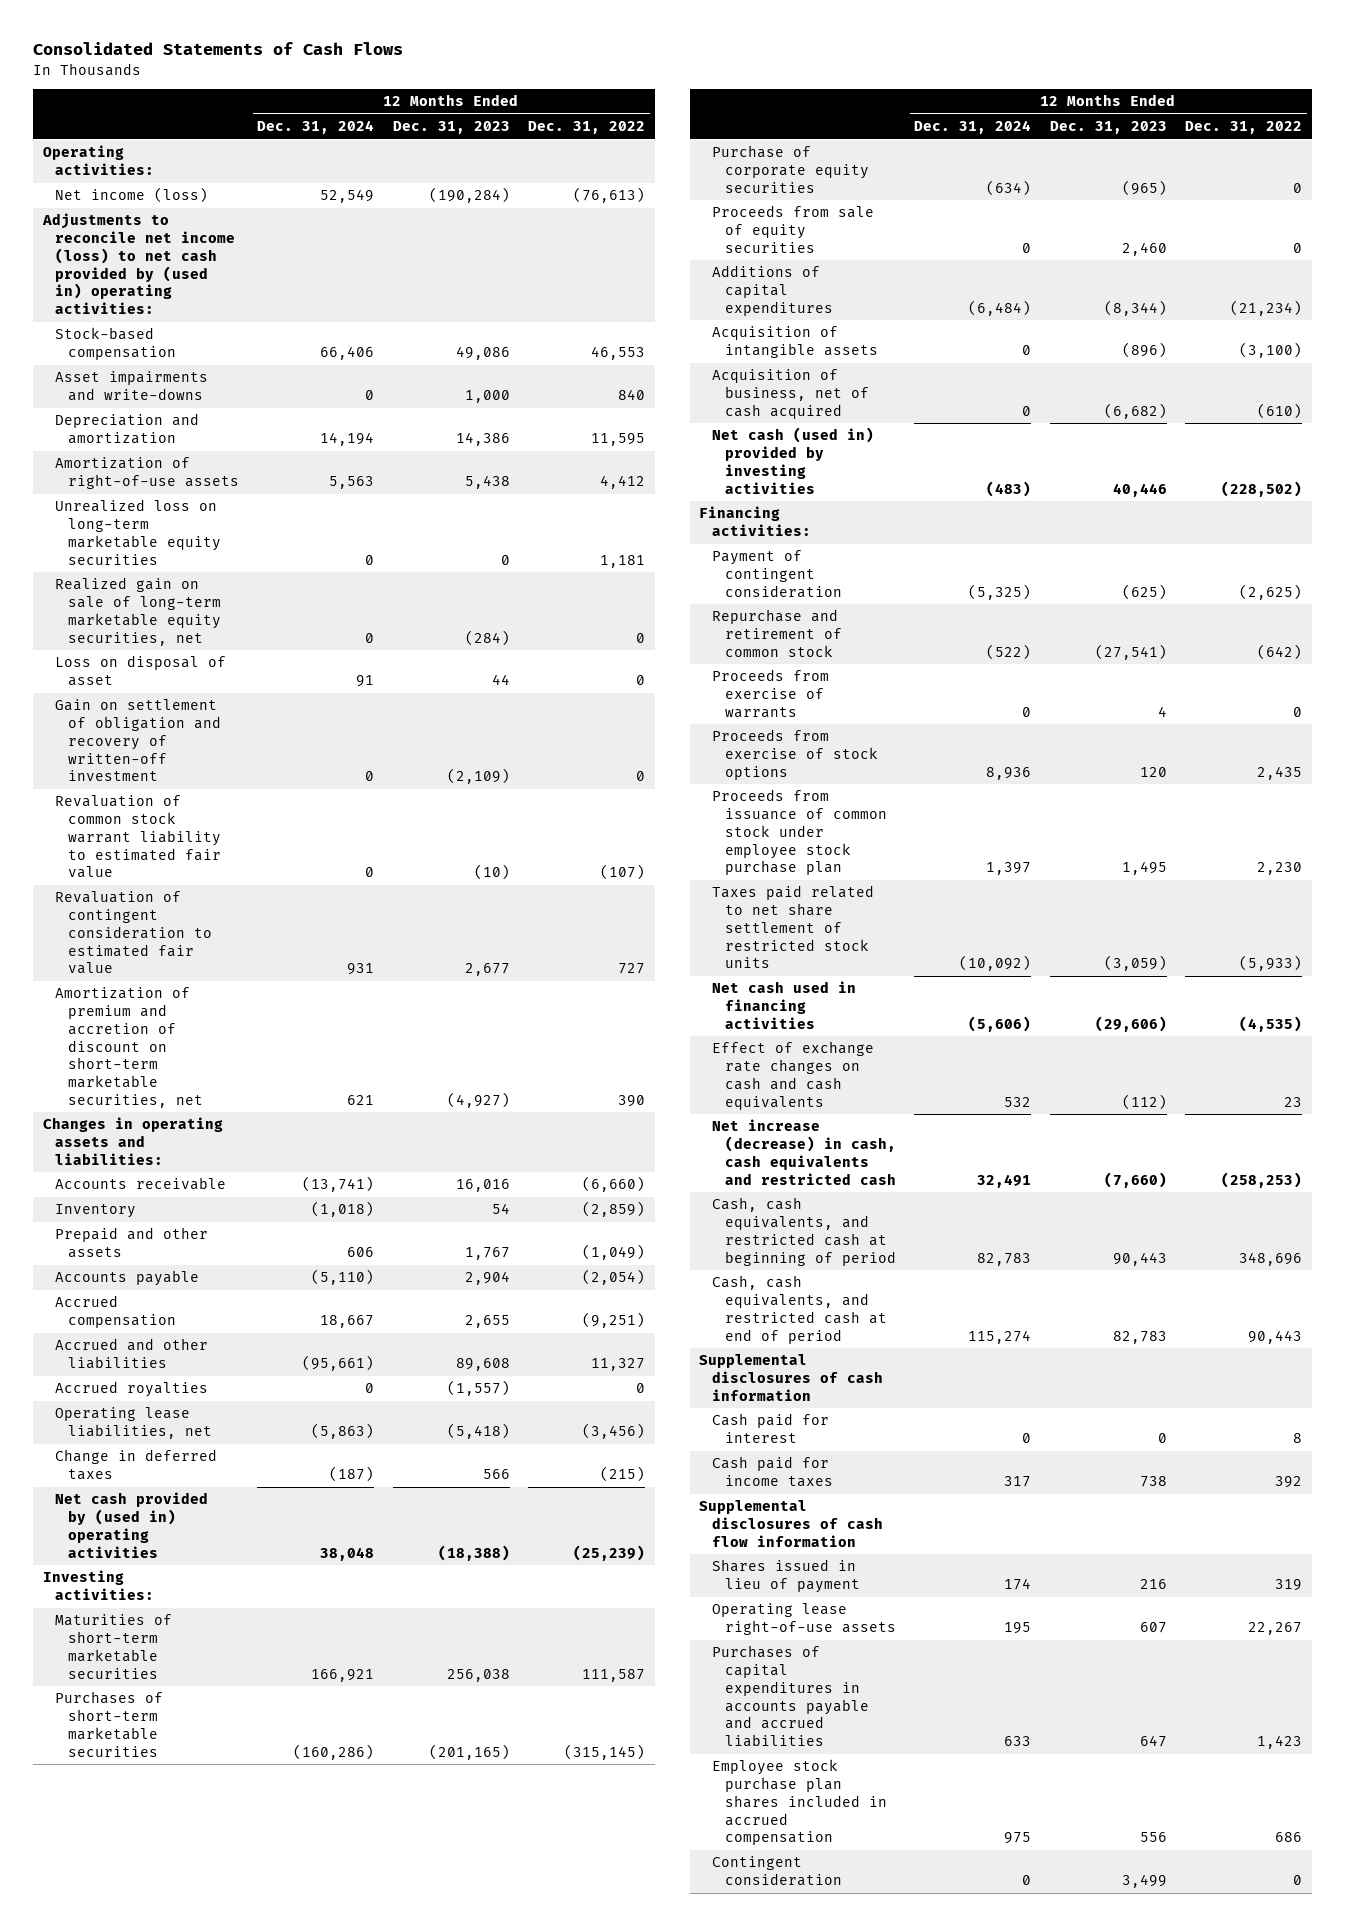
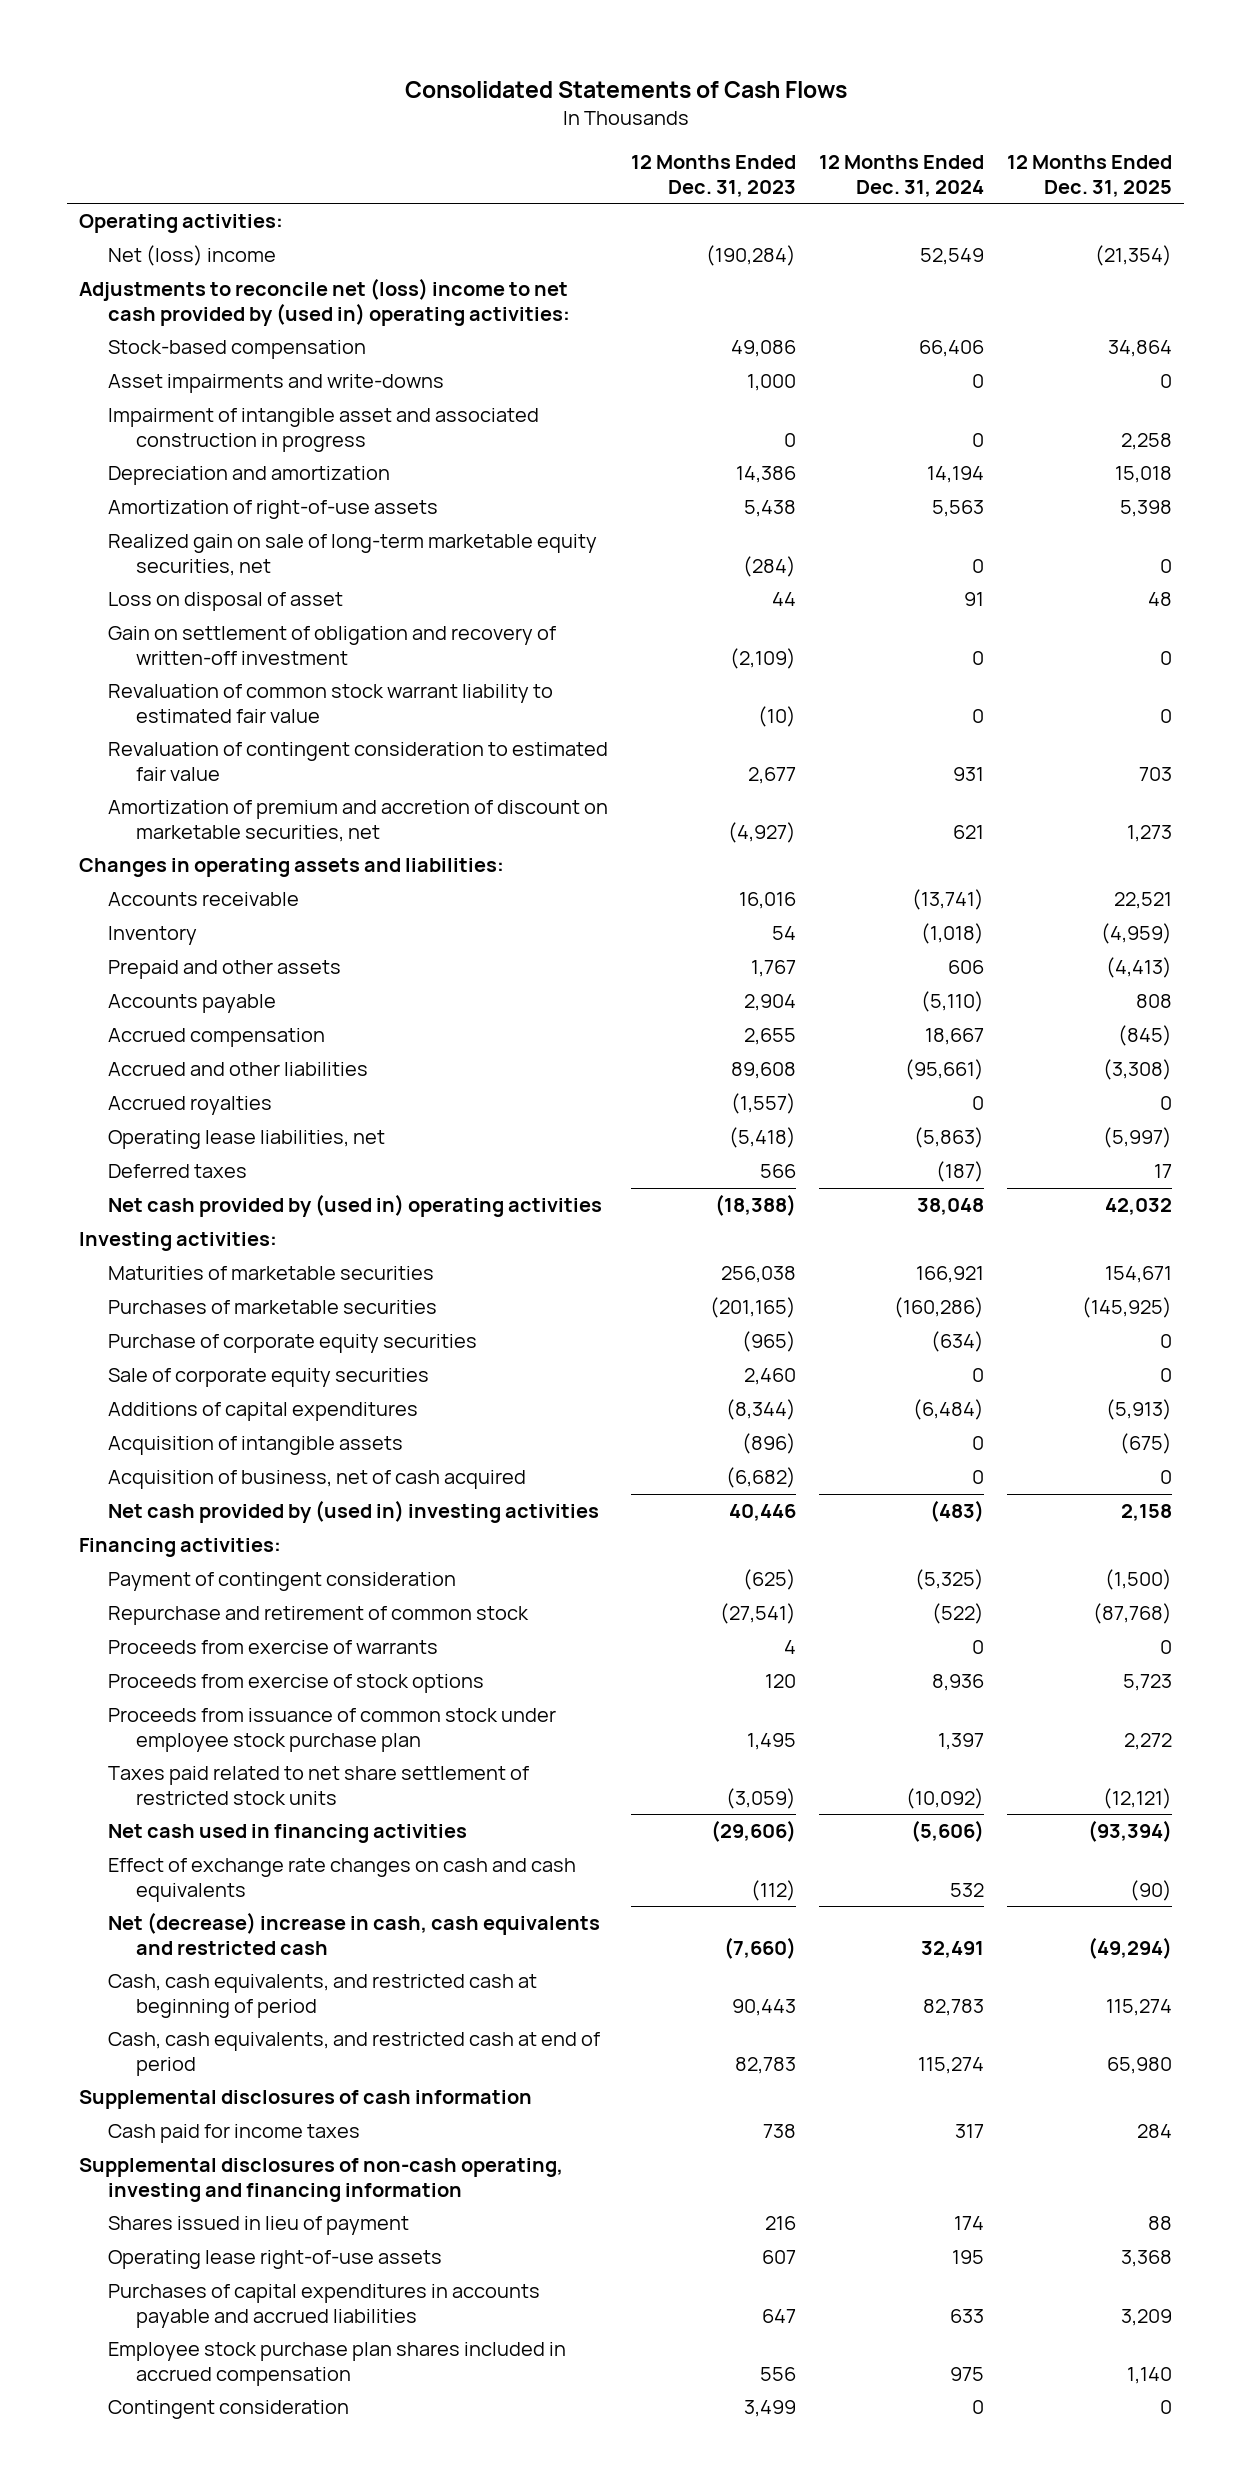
[528,121,646,135] Dec. 31, 2022 -> none
none -> [1007,155,1173,197] 12 Months Ended Dec. 31, 2025
[55,187,209,204] Net income (loss) -> [107,245,276,267] Net (loss) income
[41,213,236,315] Adjustments to reconcile net income (loss) to net cash provided by (used in) operating activities: -> [78,278,570,326] Adjustments to reconcile net (loss) income to net cash provided by (used in) operating activities:
none -> [107,408,539,452] Impairment of intangible asset and associated construction in progress
[55,499,221,565] Unrealized loss on long-term marketable equity securities -> none
[55,987,203,1108] Amortization of premium and accretion of discount on short-term marketable securities, net -> [107,800,608,842] Amortization of premium and accretion of discount on marketable securities, net
[55,1449,218,1481] Change in deferred taxes -> [107,1164,247,1179] Deferred taxes
[55,1614,173,1679] Maturities of short-term marketable securities -> [107,1266,434,1281] Maturities of marketable securities
[55,1691,164,1757] Purchases of short-term marketable securities -> [107,1300,437,1315] Purchases of marketable securities
[712,205,875,253] Proceeds from sale of equity securities -> [107,1368,429,1388] Sale of corporate equity securities
[712,427,875,494] Net cash (used in) provided by investing activities -> [107,1500,599,1524] Net cash provided by (used in) investing activities
[712,1119,896,1185] Net increase (decrease) in cash, cash equivalents and restricted cash -> [107,1912,600,1955] Net (decrease) increase in cash, cash equivalents and restricted cash
[712,1413,830,1444] Cash paid for interest -> none
[699,1500,884,1547] Supplemental disclosures of cash flow information -> [78,2158,563,2202] Supplemental disclosures of non-cash operating, investing and financing information

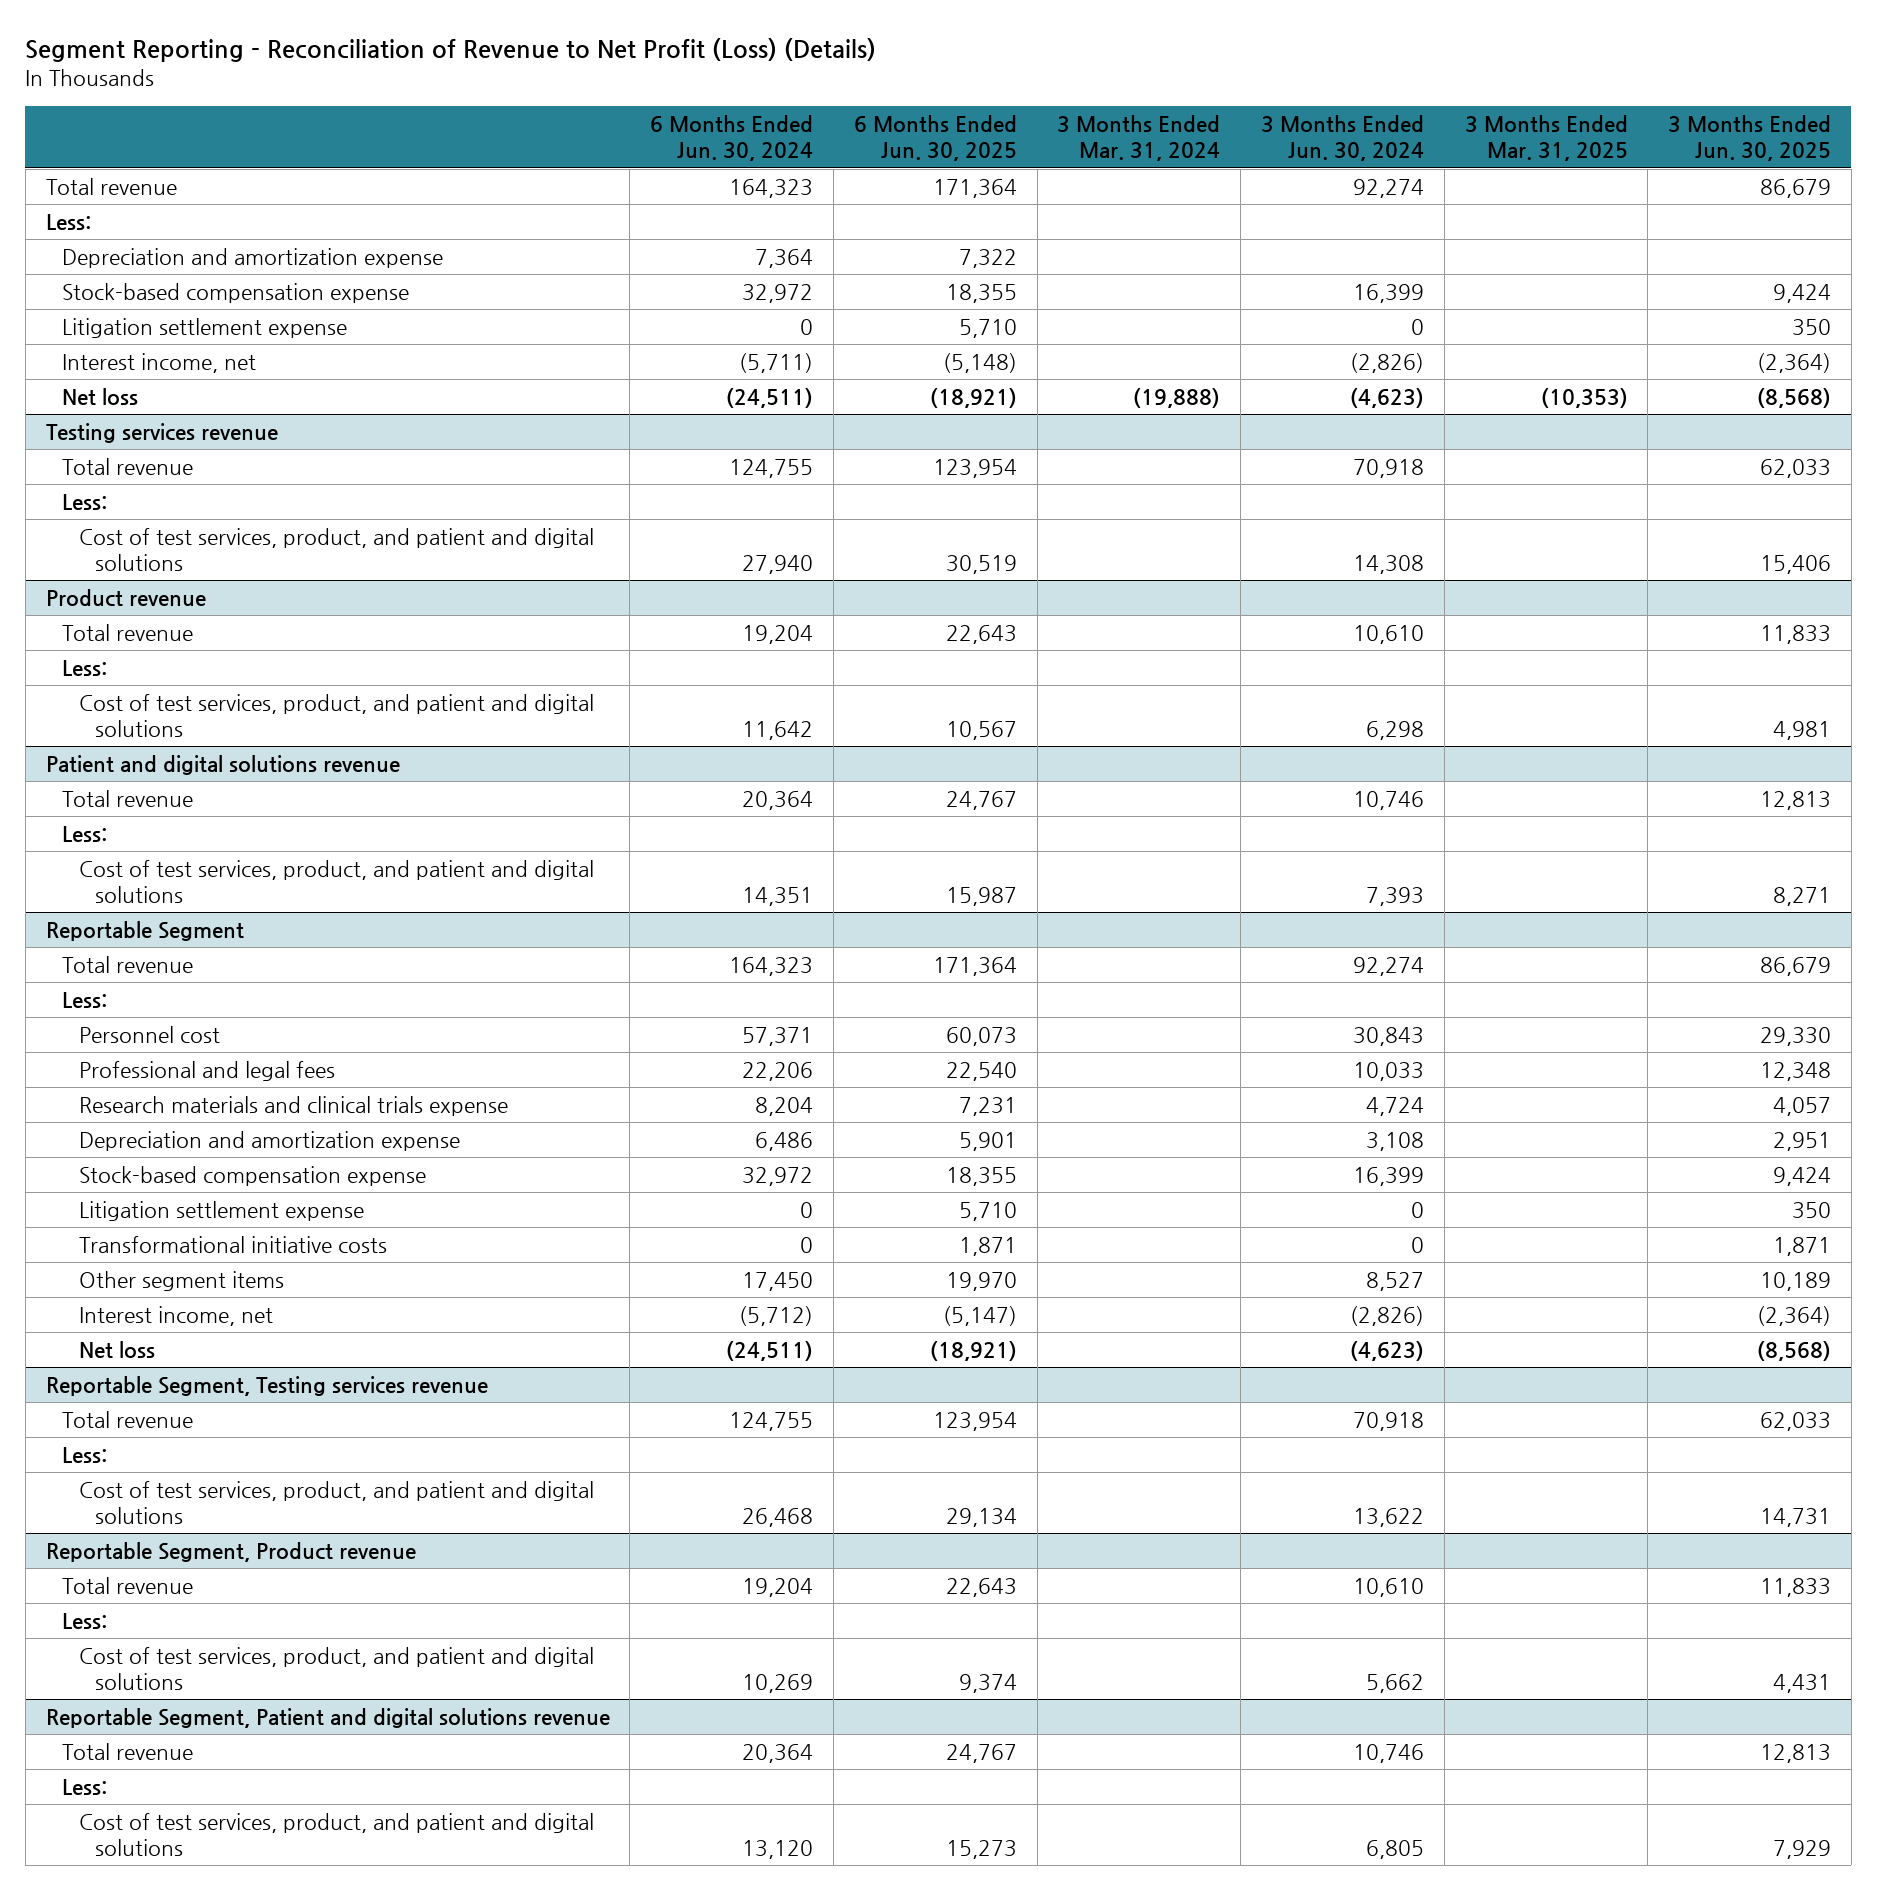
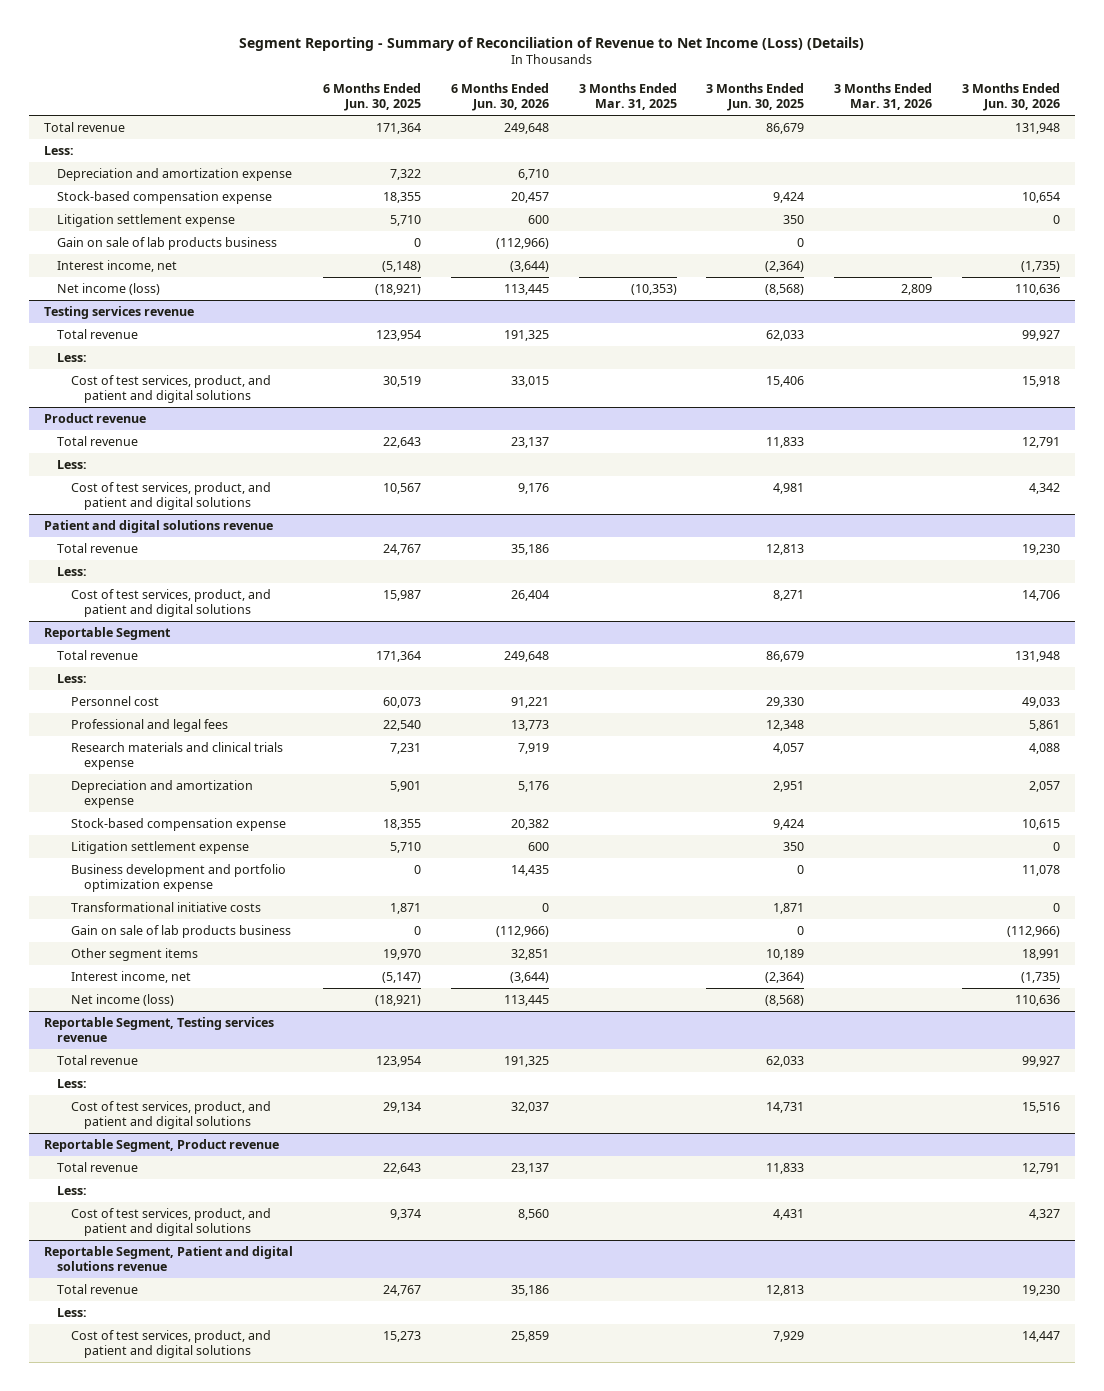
[25,38,877,63] Segment Reporting - Reconciliation of Revenue to Net Profit (Loss) (Details) -> [239,36,865,51] Segment Reporting - Summary of Reconciliation of Revenue to Net Income (Loss) (Details)
[650,114,814,162] 6 Months Ended Jun. 30, 2024 -> none
[1057,114,1221,162] 3 Months Ended Mar. 31, 2024 -> none
[1260,114,1424,162] 3 Months Ended Jun. 30, 2024 -> none
none -> [450,82,549,111] 6 Months Ended Jun. 30, 2026
none -> [834,82,933,110] 3 Months Ended Mar. 31, 2026
none -> [962,82,1061,111] 3 Months Ended Jun. 30, 2026
none -> [57,237,278,251] Gain on sale of lab products business
[62,387,139,405] Net loss -> [57,283,161,296] Net income (loss)
none -> [70,864,286,893] Business development and portfolio optimization expense
none -> [70,925,291,939] Gain on sale of lab products business
[78,1340,155,1358] Net loss -> [70,994,174,1007] Net income (loss)

